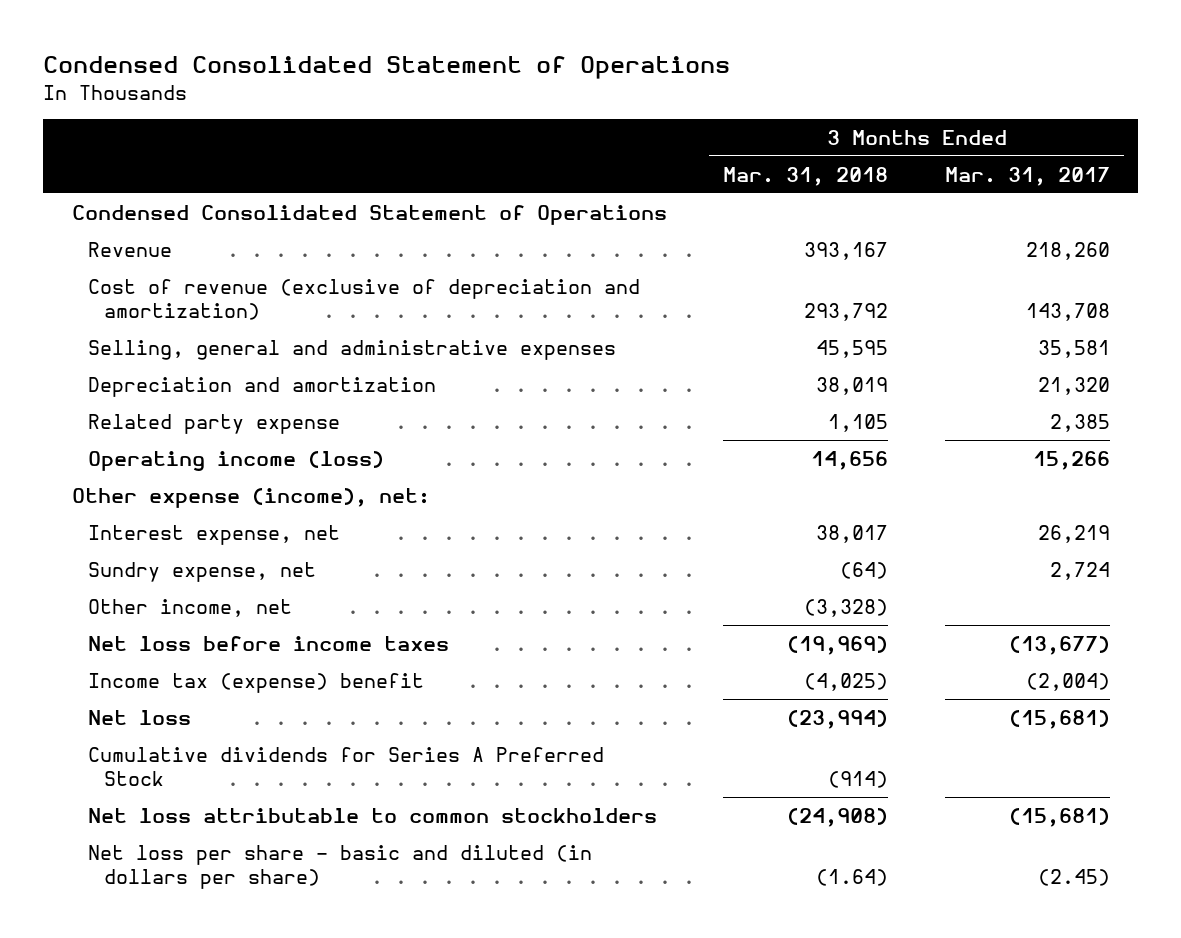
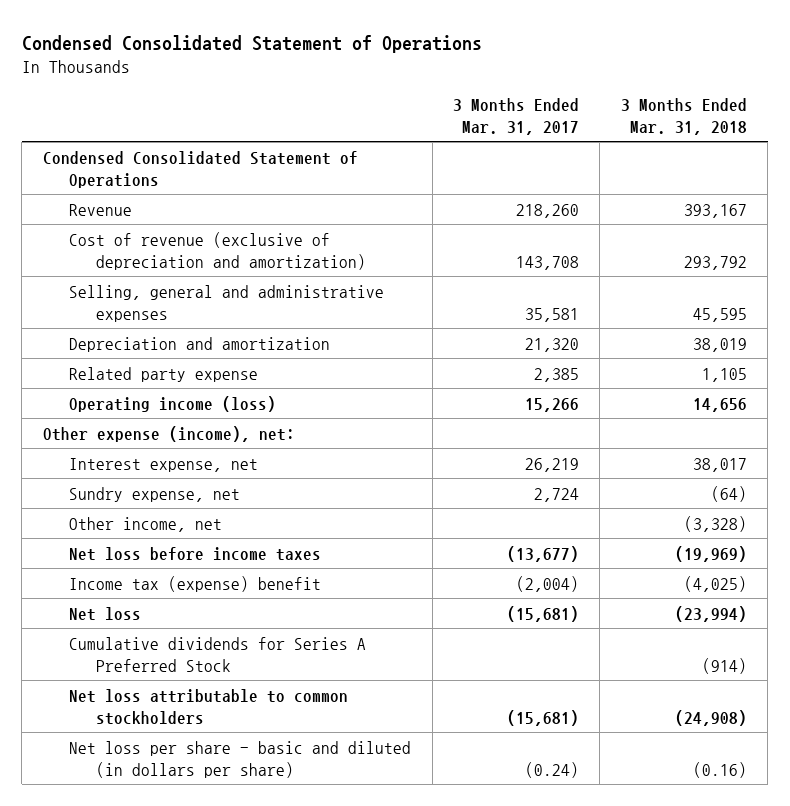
[816,868,889,886] (1.64) -> [692,761,747,778] (0.16)
[1037,868,1110,886] (2.45) -> [525,761,580,778] (0.24)

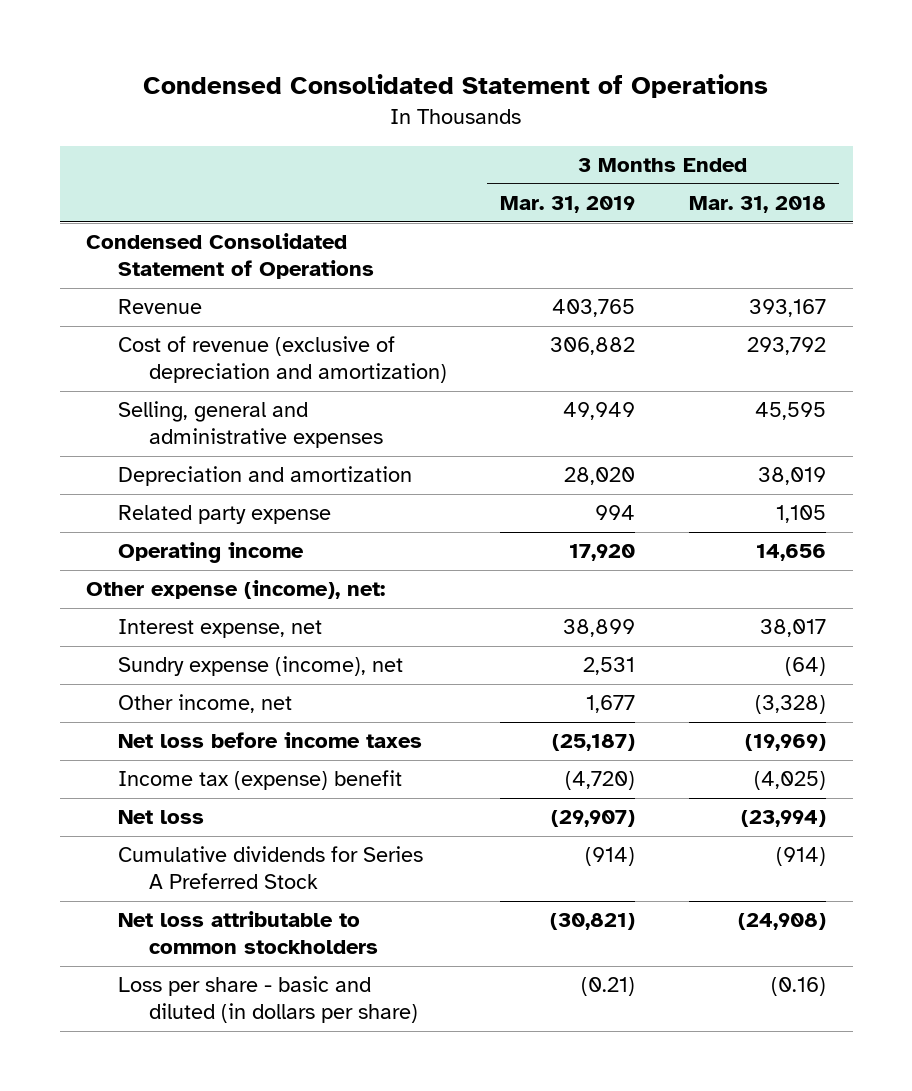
[453,97,580,135] 3 Months Ended Mar. 31, 2017 -> none
none -> [500,196,636,214] Mar. 31, 2019
[69,395,277,412] Operating income (loss) -> [117,542,304,564] Operating income
[69,486,241,502] Sundry expense, net -> [117,656,403,677] Sundry expense (income), net
[69,740,412,778] Net loss per share - basic and diluted (in dollars per share) -> [117,976,418,1024] Loss per share - basic and diluted (in dollars per share)

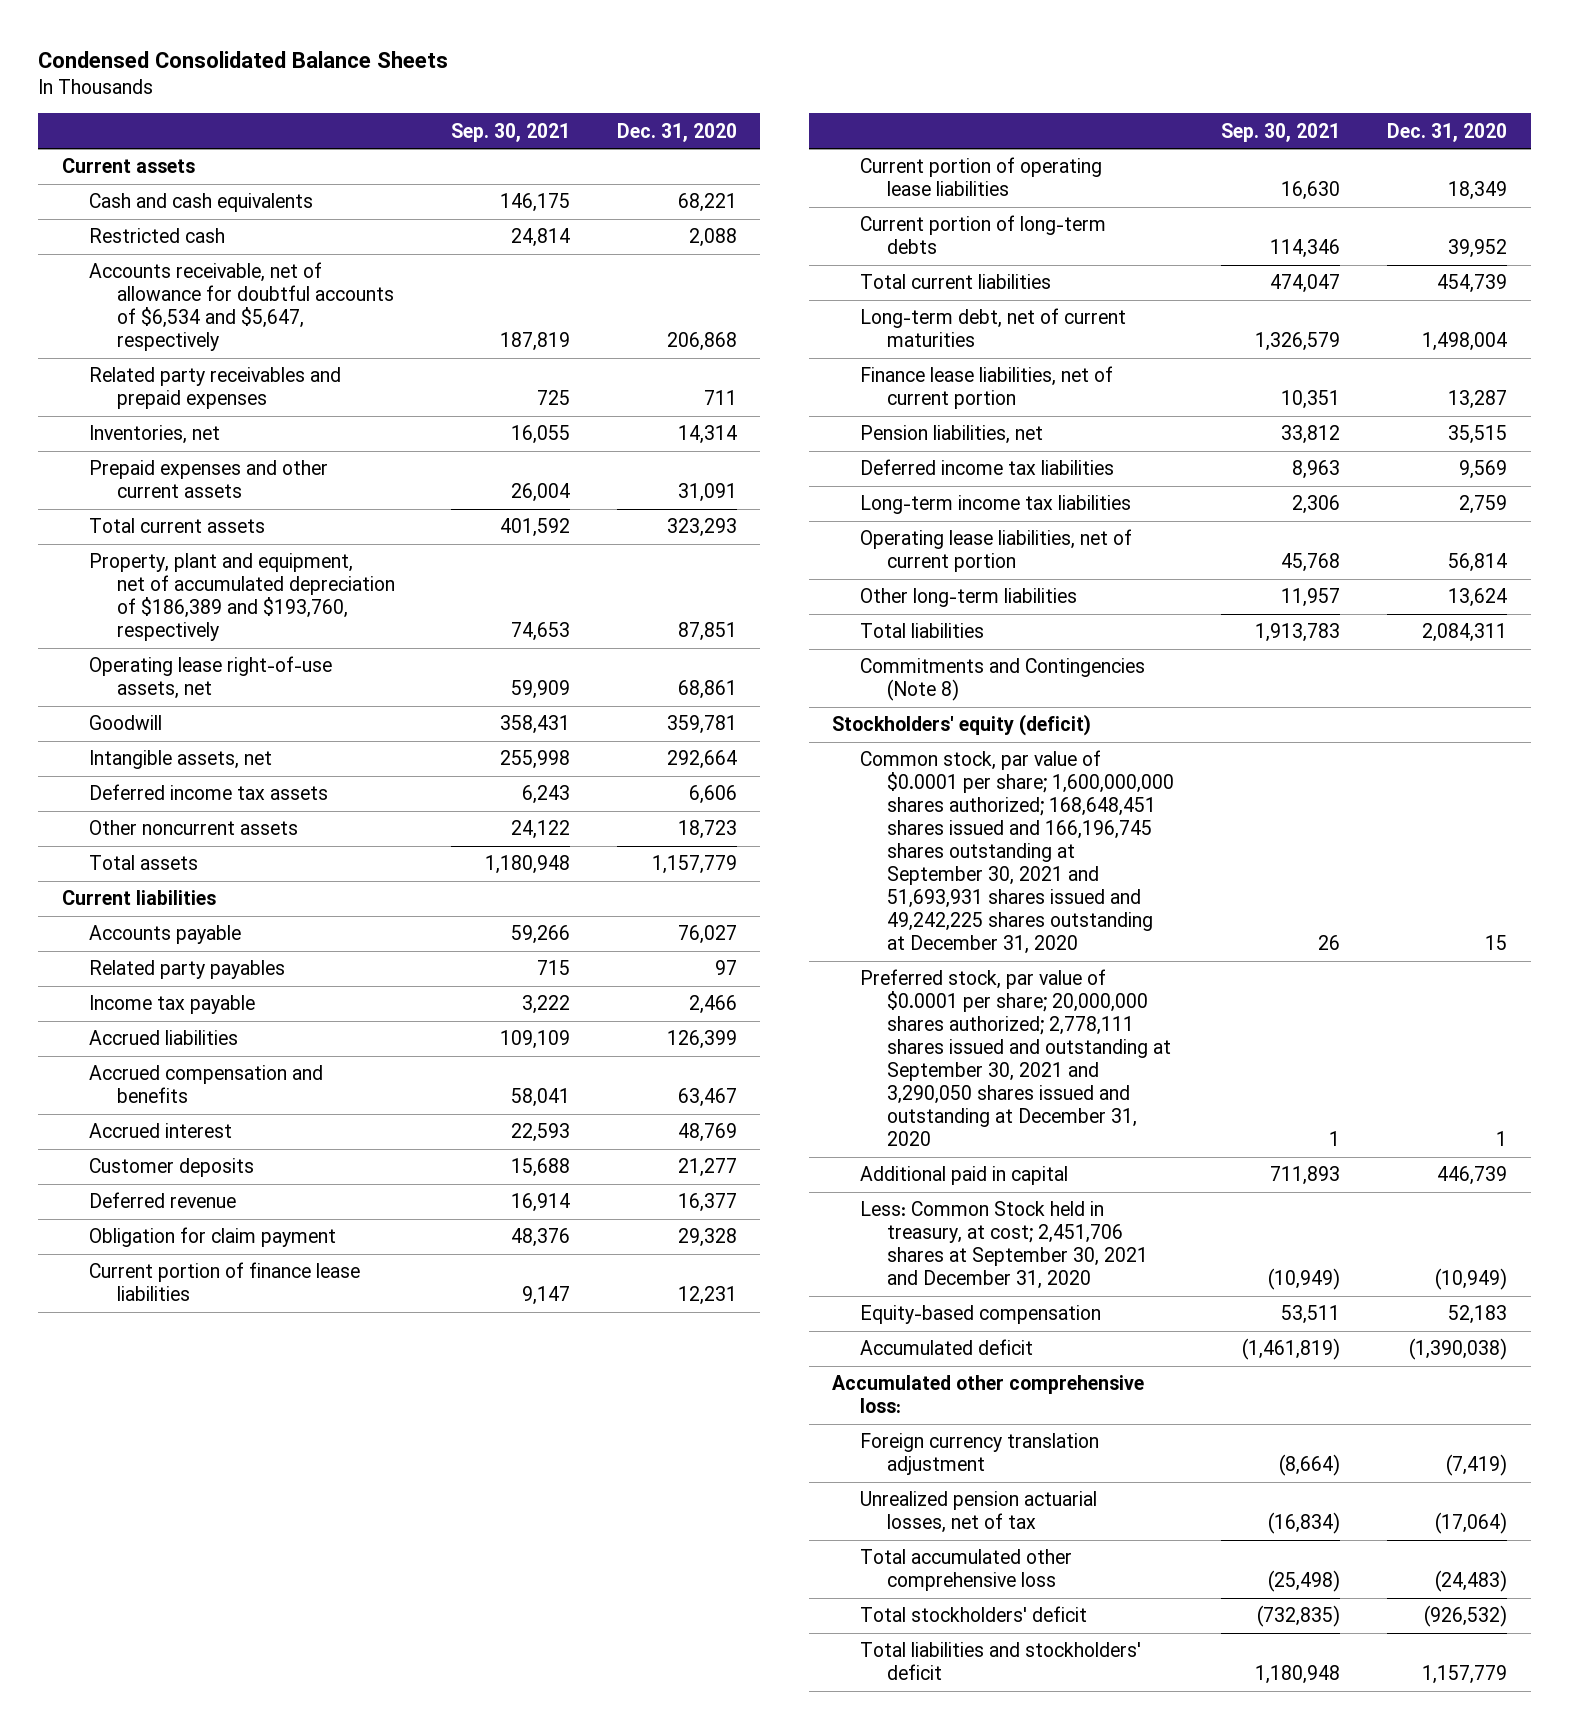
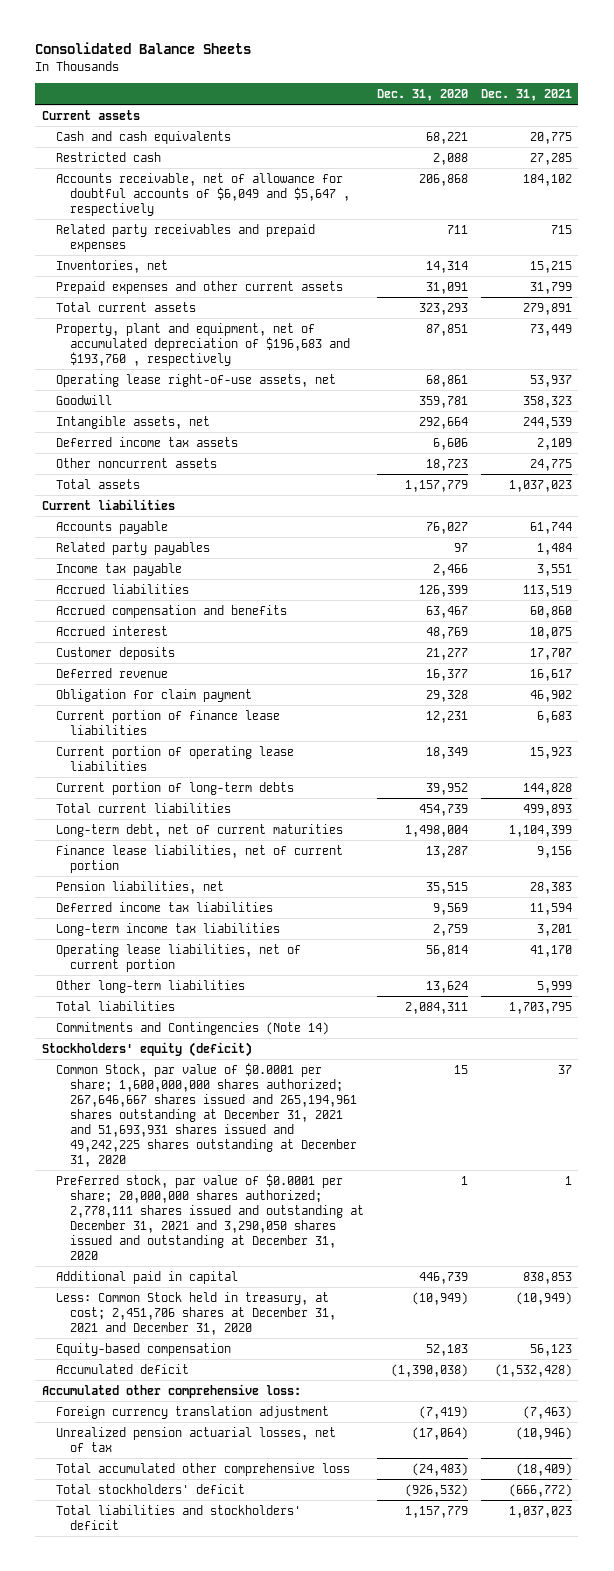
[38,51,449,69] Condensed Consolidated Balance Sheets -> [35,42,252,55] Consolidated Balance Sheets
[450,122,570,142] Sep. 30, 2021 -> none
none -> [480,88,572,101] Dec. 31, 2021
[89,262,394,352] Accounts receivable, net of allowance for doubtful accounts of $6,534 and $5,647, respectively -> [56,172,351,216] Accounts receivable, net of allowance for doubtful accounts of $6,049 and $5,647 , respectively
[89,553,395,642] Property, plant and equipment, net of accumulated depreciation of $186,389 and $193,760, respectively -> [56,322,351,366] Property, plant and equipment, net of accumulated depreciation of $196,683 and $193,760 , respectively
[859,658,1145,702] Commitments and Contingencies (Note 8) -> [56,1021,330,1035] Commitments and Contingencies (Note 14)
[859,750,1175,955] Common stock, par value of $0.0001 per share; 1,600,000,000 shares authorized; 168,648,451 shares issued and 166,196,745 shares outstanding at September 30, 2021 and 51,693,931 shares issued and 49,242,225 shares outstanding at December 31, 2020 -> [56,1062,358,1167] Common Stock, par value of $0.0001 per share; 1,600,000,000 shares authorized; 267,646,667 shares issued and 265,194,961 shares outstanding at December 31, 2021 and 51,693,931 shares issued and 49,242,225 shares outstanding at December 31, 2020
[859,969,1172,1147] Preferred stock, par value of $0.0001 per share; 20,000,000 shares authorized; 2,778,111 shares issued and outstanding at September 30, 2021 and 3,290,050 shares issued and outstanding at December 31, 2020 -> [56,1173,365,1260] Preferred stock, par value of $0.0001 per share; 20,000,000 shares authorized; 2,778,111 shares issued and outstanding at December 31, 2021 and 3,290,050 shares issued and outstanding at December 31, 2020
[859,1201,1149,1290] Less: Common Stock held in treasury, at cost; 2,451,706 shares at September 30, 2021 and December 31, 2020 -> [56,1291,337,1335] Less: Common Stock held in treasury, at cost; 2,451,706 shares at December 31, 2021 and December 31, 2020

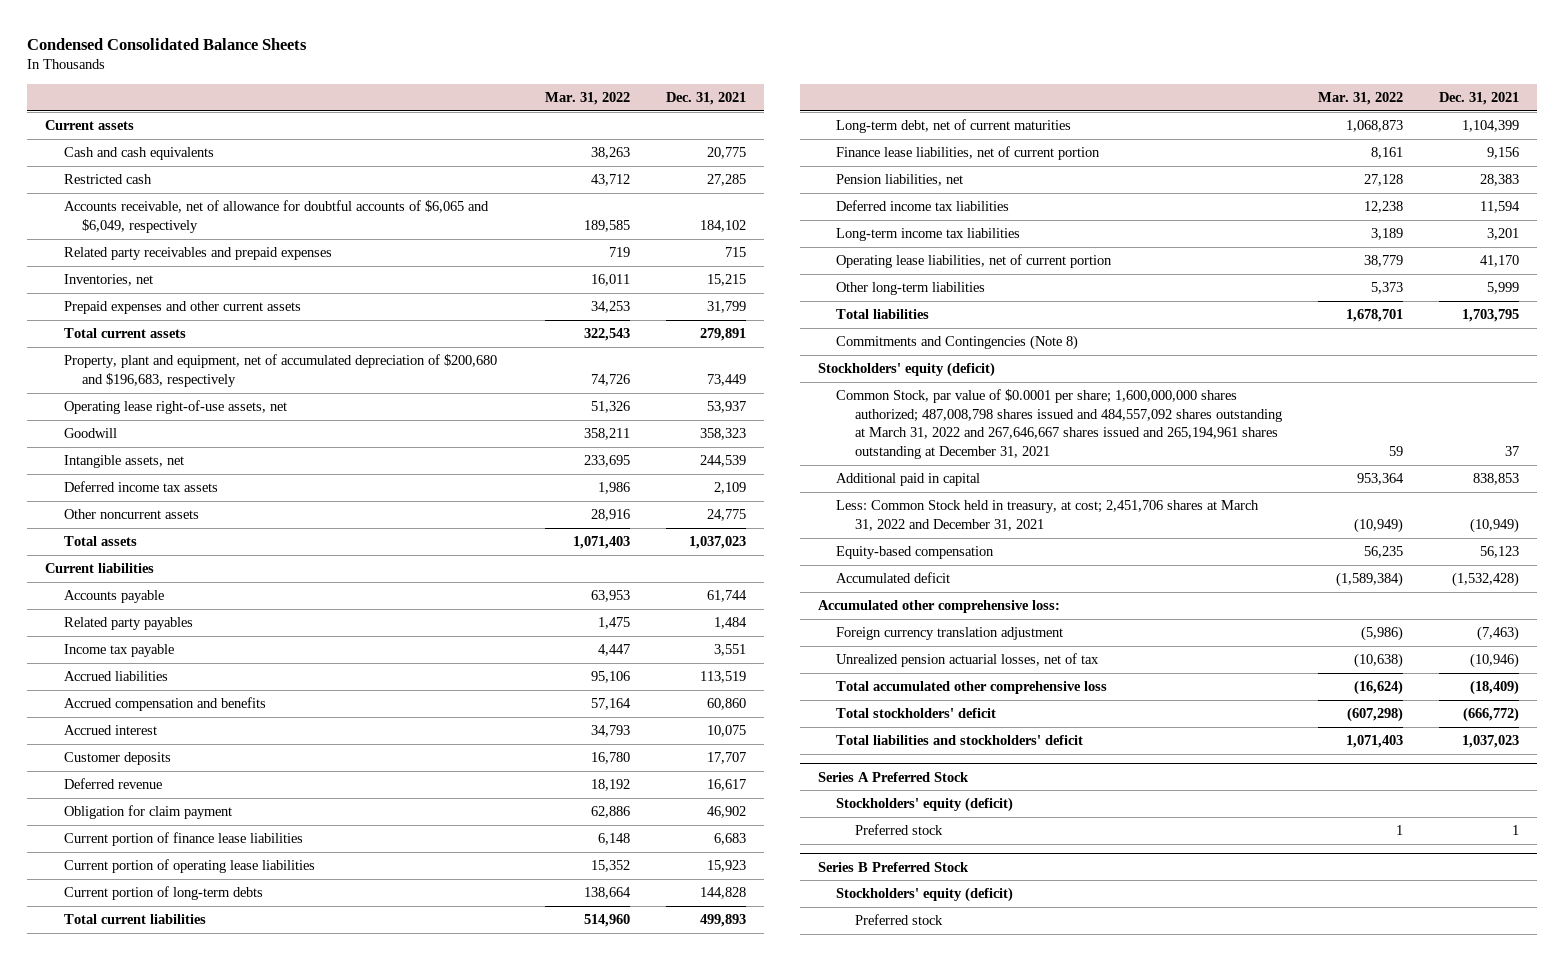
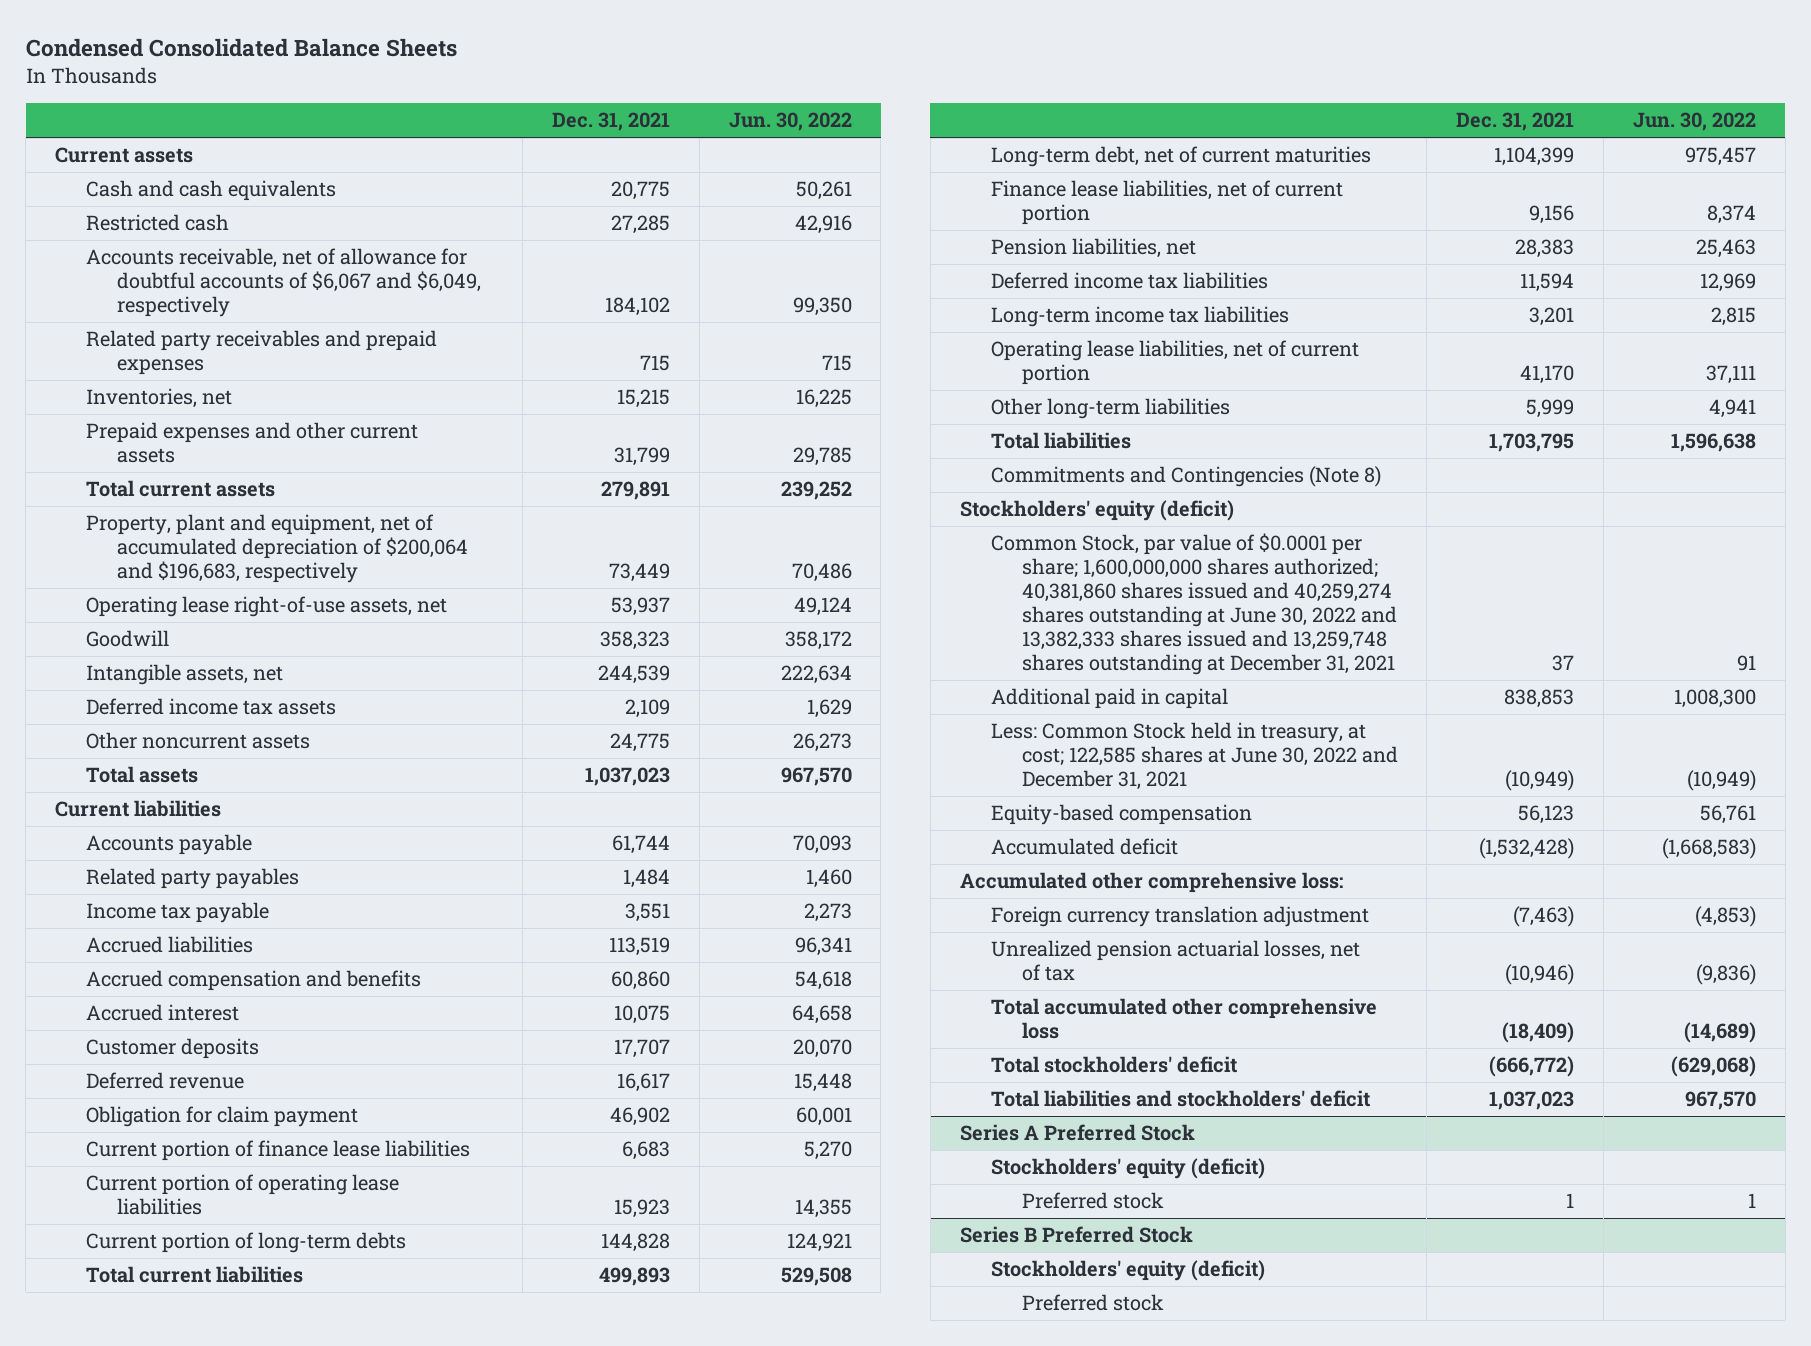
[544,91,630,105] Mar. 31, 2022 -> none
none -> [728,112,852,132] Jun. 30, 2022
[63,200,489,233] Accounts receivable, net of allowance for doubtful accounts of $6,065 and $6,049, respectively -> [86,248,481,318] Accounts receivable, net of allowance for doubtful accounts of $6,067 and $6,049, respectively
[63,354,497,387] Property, plant and equipment, net of accumulated depreciation of $200,680 and $196,683, respectively -> [86,514,468,584] Property, plant and equipment, net of accumulated depreciation of $200,064 and $196,683, respectively
[836,389,1282,459] Common Stock, par value of $0.0001 per share; 1,600,000,000 shares authorized; 487,008,798 shares issued and 484,557,092 shares outstanding at March 31, 2022 and 267,646,667 shares issued and 265,194,961 shares outstanding at December 31, 2021 -> [990,533,1397,676] Common Stock, par value of $0.0001 per share; 1,600,000,000 shares authorized; 40,381,860 shares issued and 40,259,274 shares outstanding at June 30, 2022 and 13,382,333 shares issued and 13,259,748 shares outstanding at December 31, 2021
[836,500,1260,531] Less: Common Stock held in treasury, at cost; 2,451,706 shares at March 31, 2022 and December 31, 2021 -> [990,722,1398,791] Less: Common Stock held in treasury, at cost; 122,585 shares at June 30, 2022 and December 31, 2021

